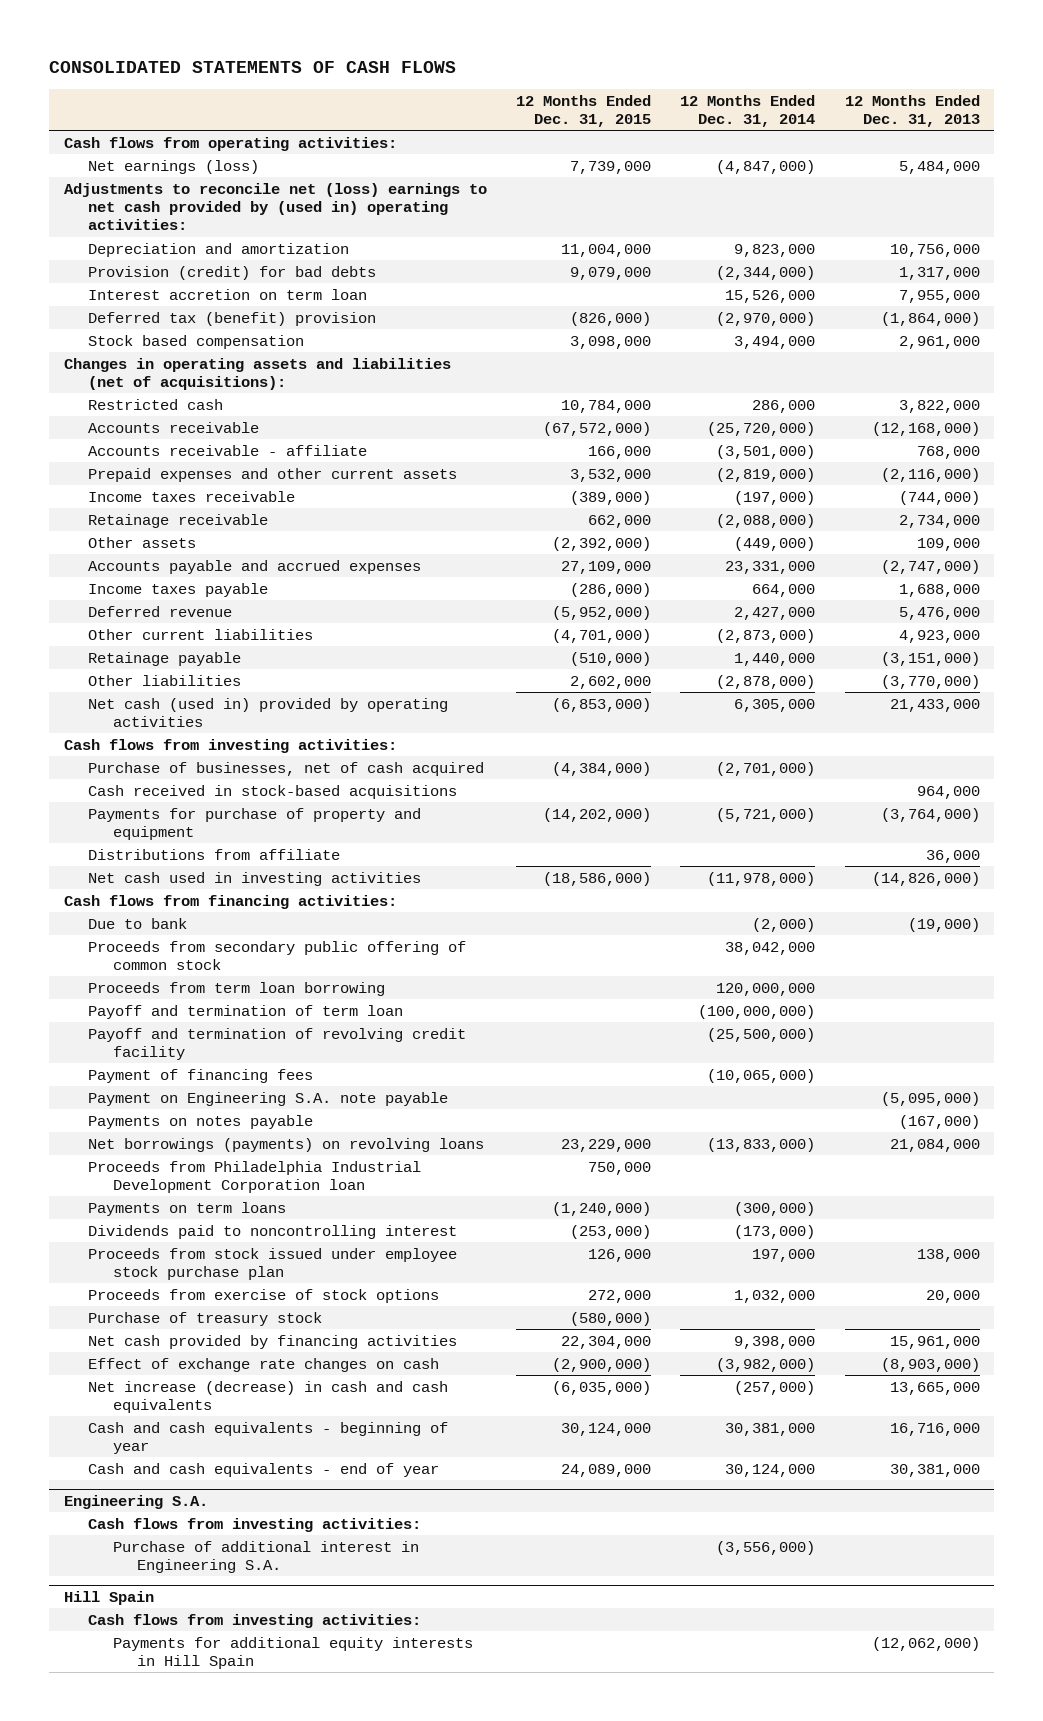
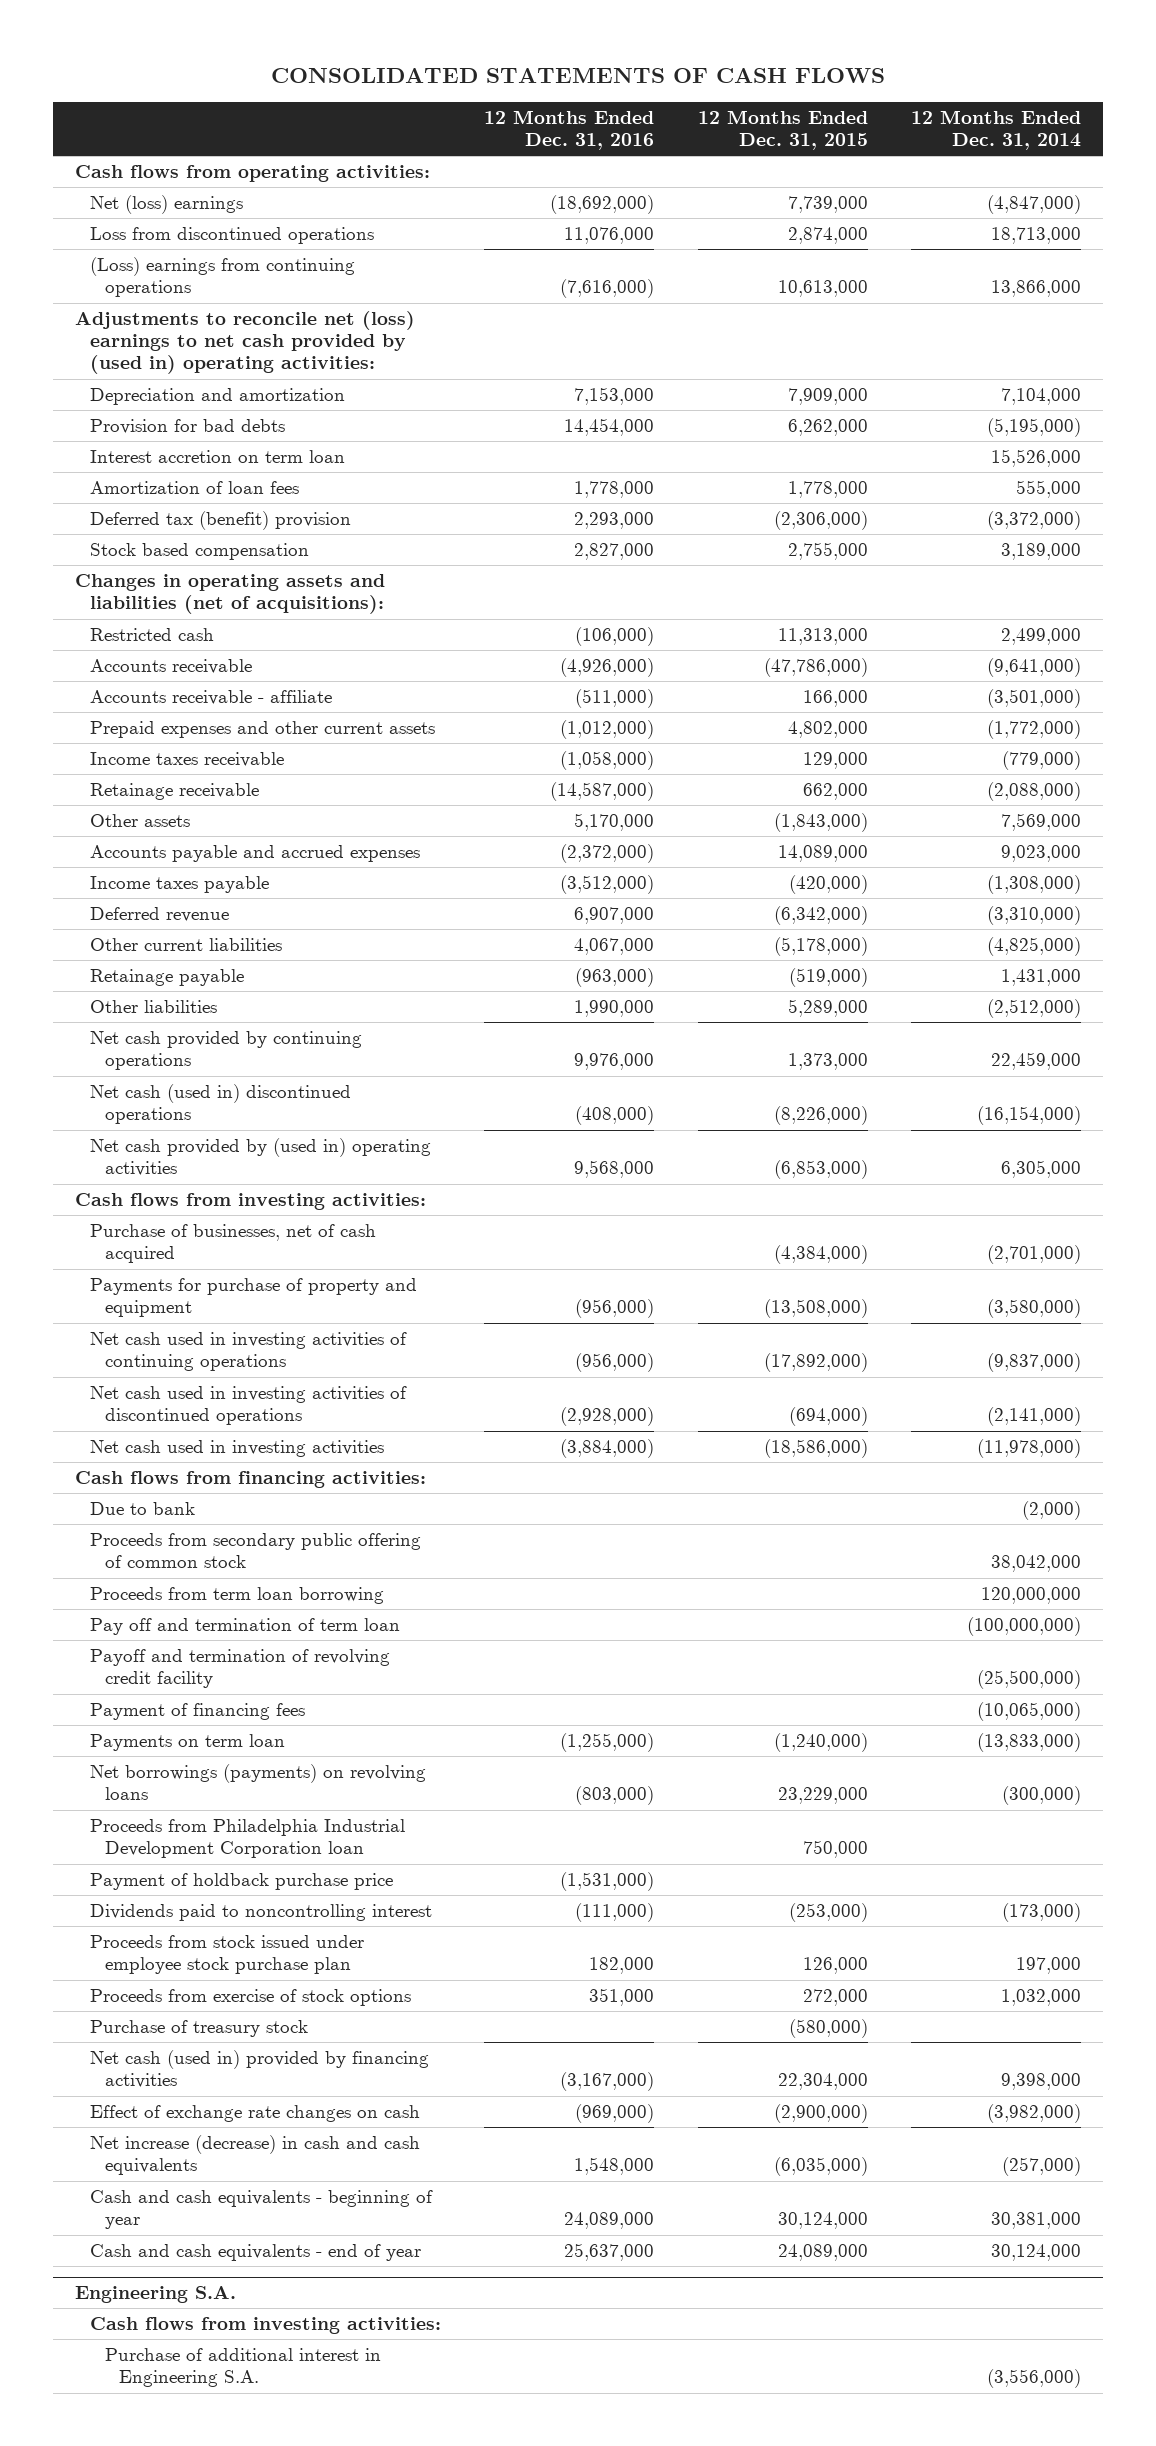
[844,94,980,127] 12 Months Ended Dec. 31, 2013 -> none
none -> [484,109,655,151] 12 Months Ended Dec. 31, 2016
[88,159,260,174] Net earnings (loss) -> [89,195,243,215] Net (loss) earnings
none -> [89,227,374,245] Loss from discontinued operations
none -> [89,257,355,298] (Loss) earnings from continuing operations
[560,243,651,257] 11,004,000 -> [787,388,868,406] 7,909,000
[734,243,816,257] 9,823,000 -> [1001,388,1082,406] 7,104,000
[88,265,377,280] Provision (credit) for bad debts -> [89,419,285,435] Provision for bad debts
[569,266,651,280] 9,079,000 -> [787,419,868,437] 6,262,000
[716,265,816,280] (2,344,000) -> [987,418,1082,438] (5,195,000)
none -> [89,481,299,495] Amortization of loan fees
[569,311,651,326] (826,000) -> [773,511,868,531] (2,306,000)
[716,311,816,326] (2,970,000) -> [987,511,1082,531] (3,372,000)
[569,335,651,349] 3,098,000 -> [787,542,868,561] 2,755,000
[734,335,816,349] 3,494,000 -> [1001,543,1082,561] 3,189,000
[560,399,651,413] 10,784,000 -> [777,628,868,646] 11,313,000
[752,399,816,413] 286,000 -> [1001,628,1082,646] 2,499,000
[542,421,651,436] (67,572,000) -> [763,658,868,678] (47,786,000)
[707,421,816,436] (25,720,000) -> [987,658,1082,678] (9,641,000)
[569,468,651,482] 3,532,000 -> [787,721,868,739] 4,802,000
[716,467,816,482] (2,819,000) -> [987,720,1082,740] (1,772,000)
[569,490,651,505] (389,000) -> [802,752,868,770] 129,000
[734,490,816,505] (197,000) -> [1002,751,1082,771] (779,000)
[551,536,651,551] (2,392,000) -> [773,813,868,833] (1,843,000)
[734,536,816,551] (449,000) -> [1001,813,1082,832] 7,569,000
[560,560,651,574] 27,109,000 -> [777,845,868,863] 14,089,000
[725,560,816,574] 23,331,000 -> [1001,845,1082,863] 9,023,000
[569,582,651,597] (286,000) -> [788,875,868,895] (420,000)
[752,583,816,597] 664,000 -> [987,875,1082,895] (1,308,000)
[551,605,651,620] (5,952,000) -> [773,906,868,926] (6,342,000)
[734,606,816,620] 2,427,000 -> [987,906,1082,926] (3,310,000)
[551,628,651,643] (4,701,000) -> [773,937,868,957] (5,178,000)
[716,628,816,643] (2,873,000) -> [987,937,1082,957] (4,825,000)
[569,651,651,666] (510,000) -> [788,968,868,988] (519,000)
[734,652,816,666] 1,440,000 -> [1001,969,1082,987] 1,431,000
[569,675,651,689] 2,602,000 -> [787,999,868,1018] 5,289,000
[716,674,816,689] (2,878,000) -> [987,999,1082,1019] (2,512,000)
[88,697,449,727] Net cash (used in) provided by operating activities -> [89,1031,362,1071] Net cash provided by continuing operations
[551,697,651,712] (6,853,000) -> [787,1053,868,1071] 1,373,000
[734,698,816,712] 6,305,000 -> [991,1052,1082,1071] 22,459,000
none -> [89,1084,351,1125] Net cash (used in) discontinued operations
none -> [89,1138,431,1177] Net cash provided by (used in) operating activities
[88,784,458,799] Cash received in stock-based acquisitions -> none
[88,848,341,860] Distributions from affiliate -> none
[542,807,651,822] (14,202,000) -> [763,1299,868,1319] (13,508,000)
[716,807,816,822] (5,721,000) -> [987,1299,1082,1319] (3,580,000)
none -> [89,1332,407,1372] Net cash used in investing activities of continuing operations
none -> [89,1386,407,1426] Net cash used in investing activities of discontinued operations
[88,1004,404,1019] Payoff and termination of term loan -> [89,1618,400,1636] Pay off and termination of term loan
[88,1091,449,1106] Payment on Engineering S.A. note payable -> none
[88,1114,314,1129] Payments on notes payable -> none
none -> [89,1734,285,1752] Payments on term loan
[707,1137,816,1152] (13,833,000) -> [1002,1786,1082,1806] (300,000)
[88,1201,287,1216] Payments on term loans -> none
none -> [89,1873,393,1891] Payment of holdback purchase price
[88,1334,458,1349] Net cash provided by financing activities -> [89,2050,429,2089] Net cash (used in) provided by financing activities
[63,1590,154,1605] Hill Spain -> none
[88,1613,422,1628] Cash flows from investing activities: -> none
[112,1636,473,1669] Payments for additional equity interests in Hill Spain -> none

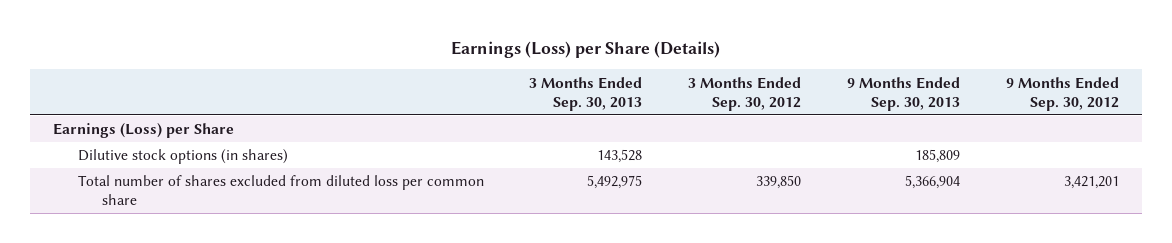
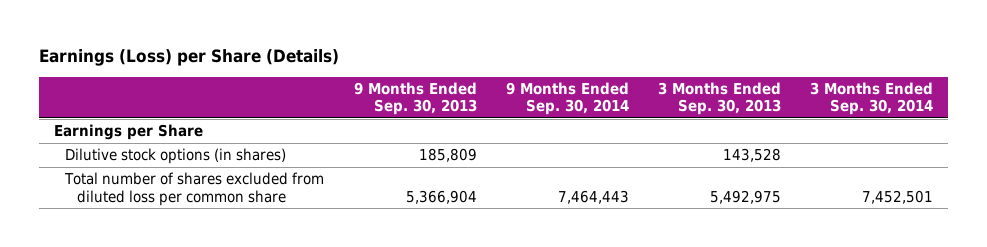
[688,76,802,111] 3 Months Ended Sep. 30, 2012 -> none
[1005,76,1119,111] 9 Months Ended Sep. 30, 2012 -> none
none -> [505,81,629,116] 9 Months Ended Sep. 30, 2014
none -> [810,81,934,116] 3 Months Ended Sep. 30, 2014
[53,123,235,139] Earnings (Loss) per Share -> [53,124,203,141] Earnings per Share

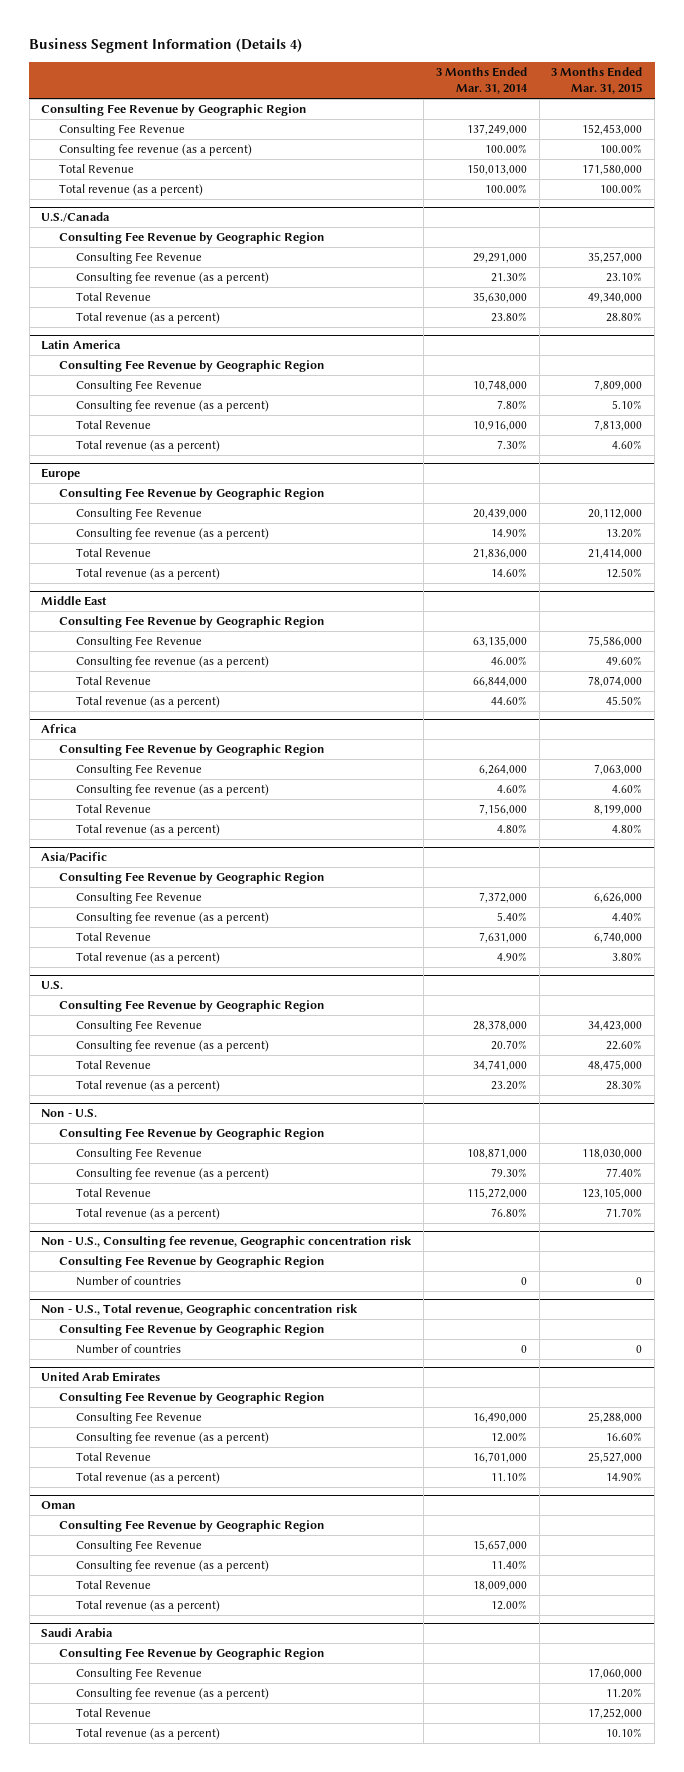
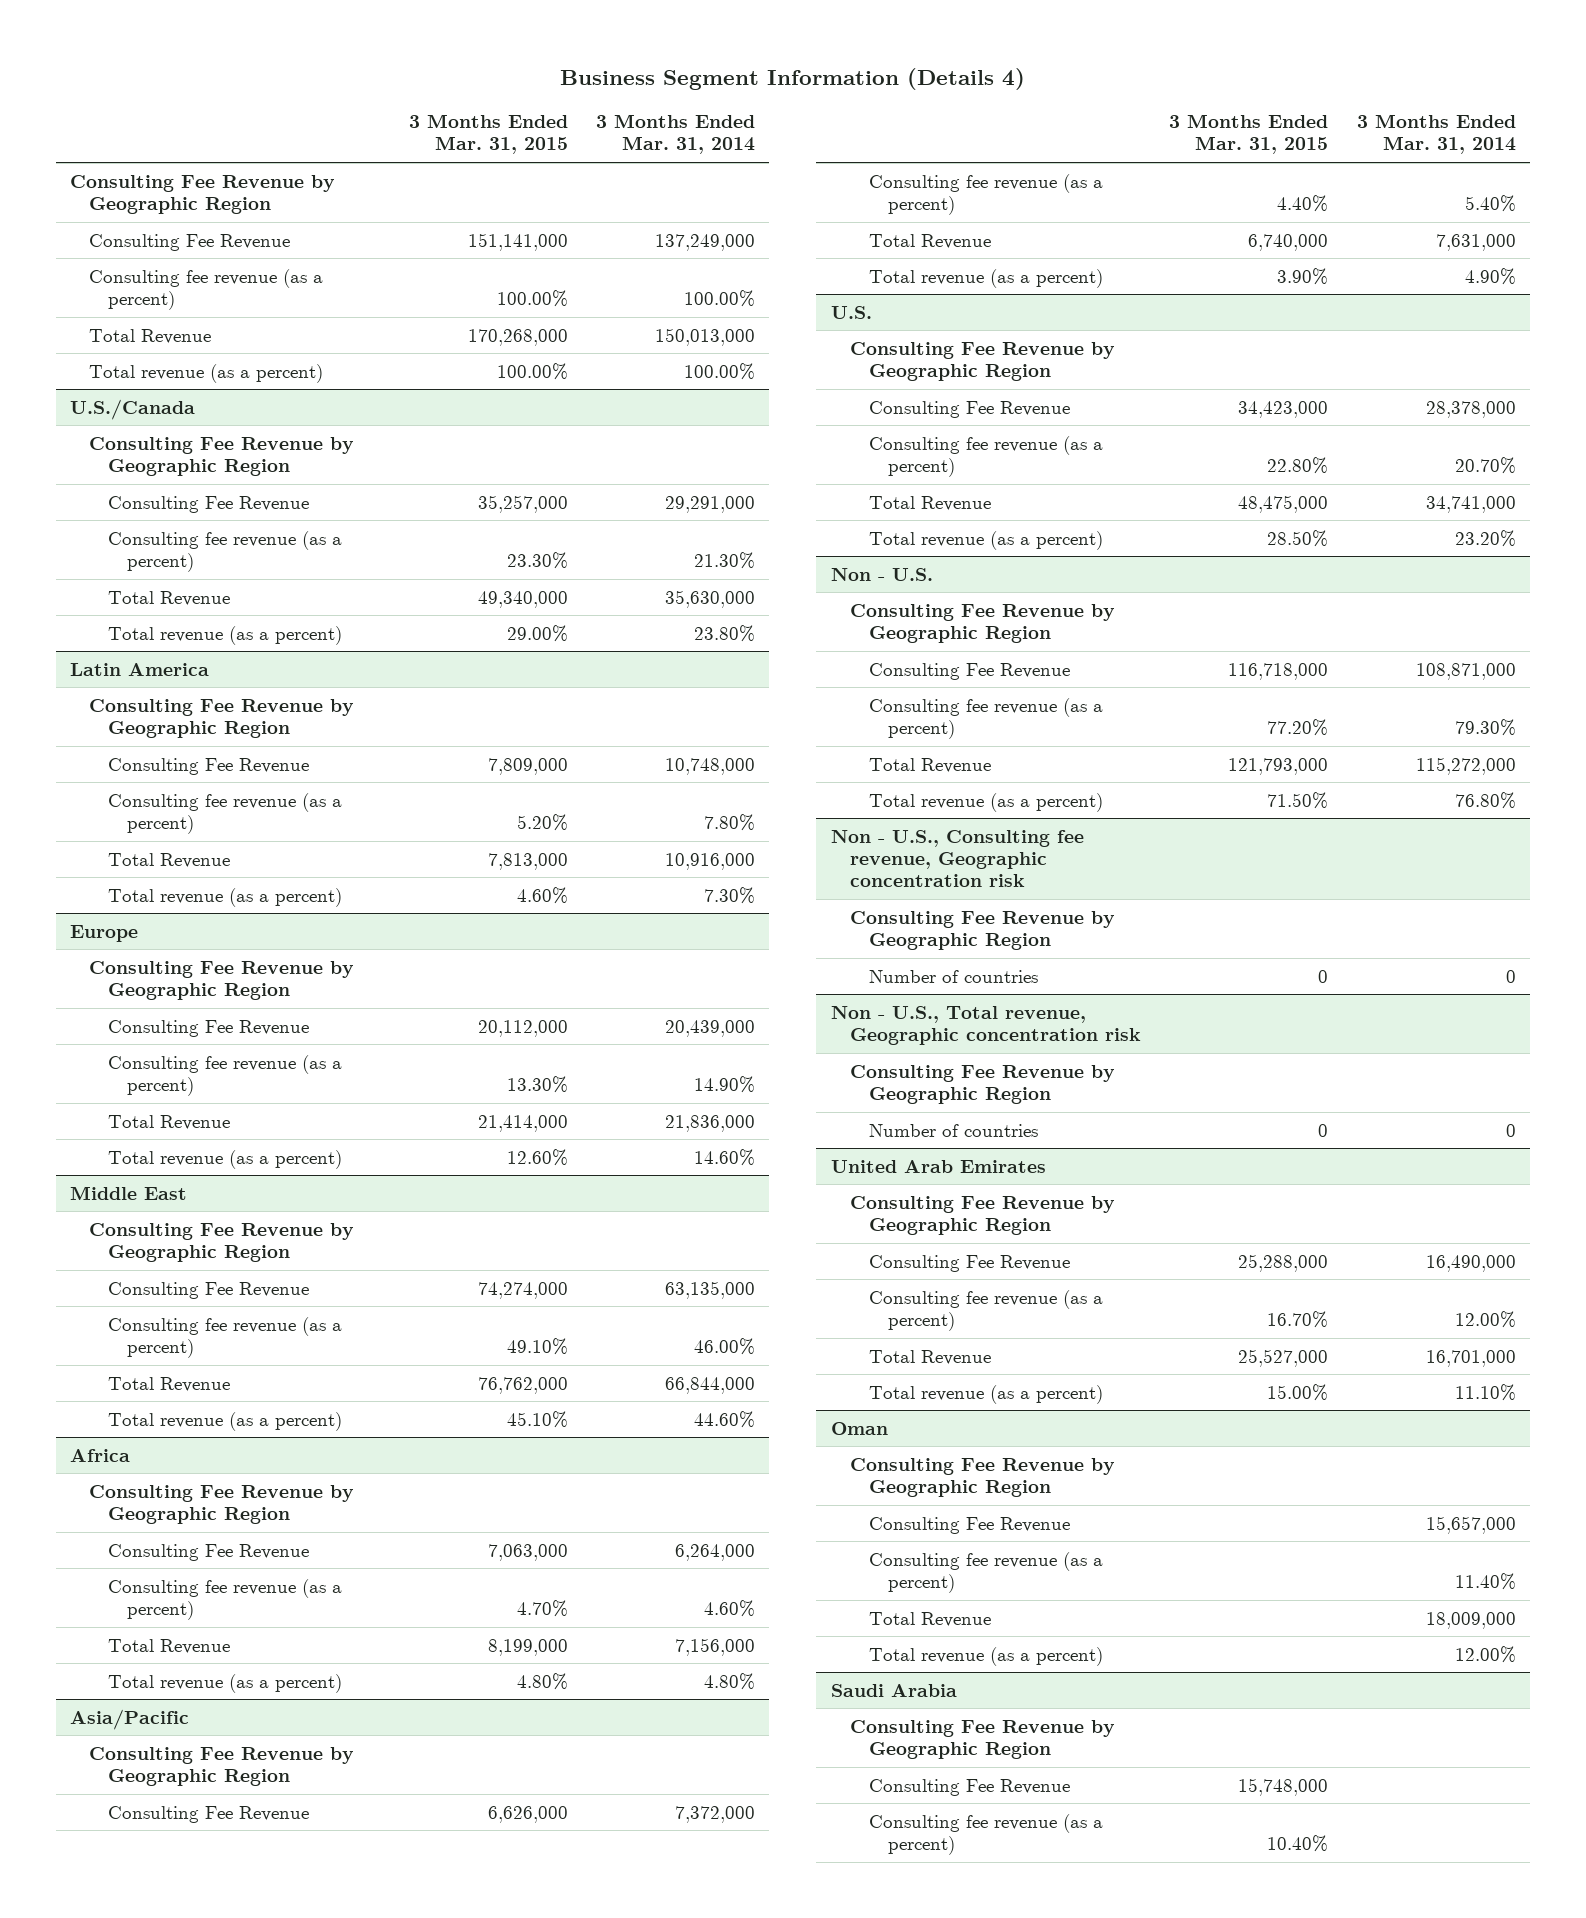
[582,124,643,136] 152,453,000 -> [467,232,568,251] 151,141,000
[582,164,643,176] 171,580,000 -> [467,328,568,346] 170,268,000
[606,272,643,283] 23.10% -> [506,551,568,569] 23.30%
[606,312,643,323] 28.80% -> [506,624,568,642] 29.00%
[612,400,643,410] 5.10% -> [516,813,568,831] 5.20%
[606,528,643,539] 13.20% -> [506,1075,568,1093] 13.30%
[606,568,643,579] 12.50% -> [506,1148,568,1166] 12.60%
[588,636,643,648] 75,586,000 -> [477,1281,568,1299] 74,274,000
[606,656,643,666] 49.60% -> [506,1337,568,1355] 49.10%
[588,676,643,688] 78,074,000 -> [477,1376,568,1394] 76,762,000
[606,696,643,706] 45.50% -> [506,1410,568,1428] 45.10%
[612,784,643,794] 4.60% -> [516,1599,568,1617] 4.70%
[612,952,643,962] 3.80% -> [1277,267,1329,285] 3.90%
[606,1040,643,1051] 22.60% -> [1267,456,1329,474] 22.80%
[606,1080,643,1091] 28.30% -> [1267,529,1329,547] 28.50%
[582,1149,643,1160] 118,030,000 -> [1228,662,1329,680] 116,718,000
[606,1168,643,1178] 77.40% -> [1267,718,1329,736] 77.20%
[582,1188,643,1200] 123,105,000 -> [1228,757,1329,775] 121,793,000
[606,1208,643,1218] 71.70% -> [1267,791,1329,809] 71.50%
[606,1432,643,1442] 16.60% -> [1267,1310,1329,1328] 16.70%
[606,1472,643,1482] 14.90% -> [1267,1383,1329,1401] 15.00%
[76,1708,152,1718] Total Revenue -> none
[76,1728,221,1741] Total revenue (as a percent) -> none
[588,1668,643,1680] 17,060,000 -> [1238,1777,1329,1796] 15,748,000
[606,1688,643,1699] 11.20% -> [1267,1834,1329,1852] 10.40%

